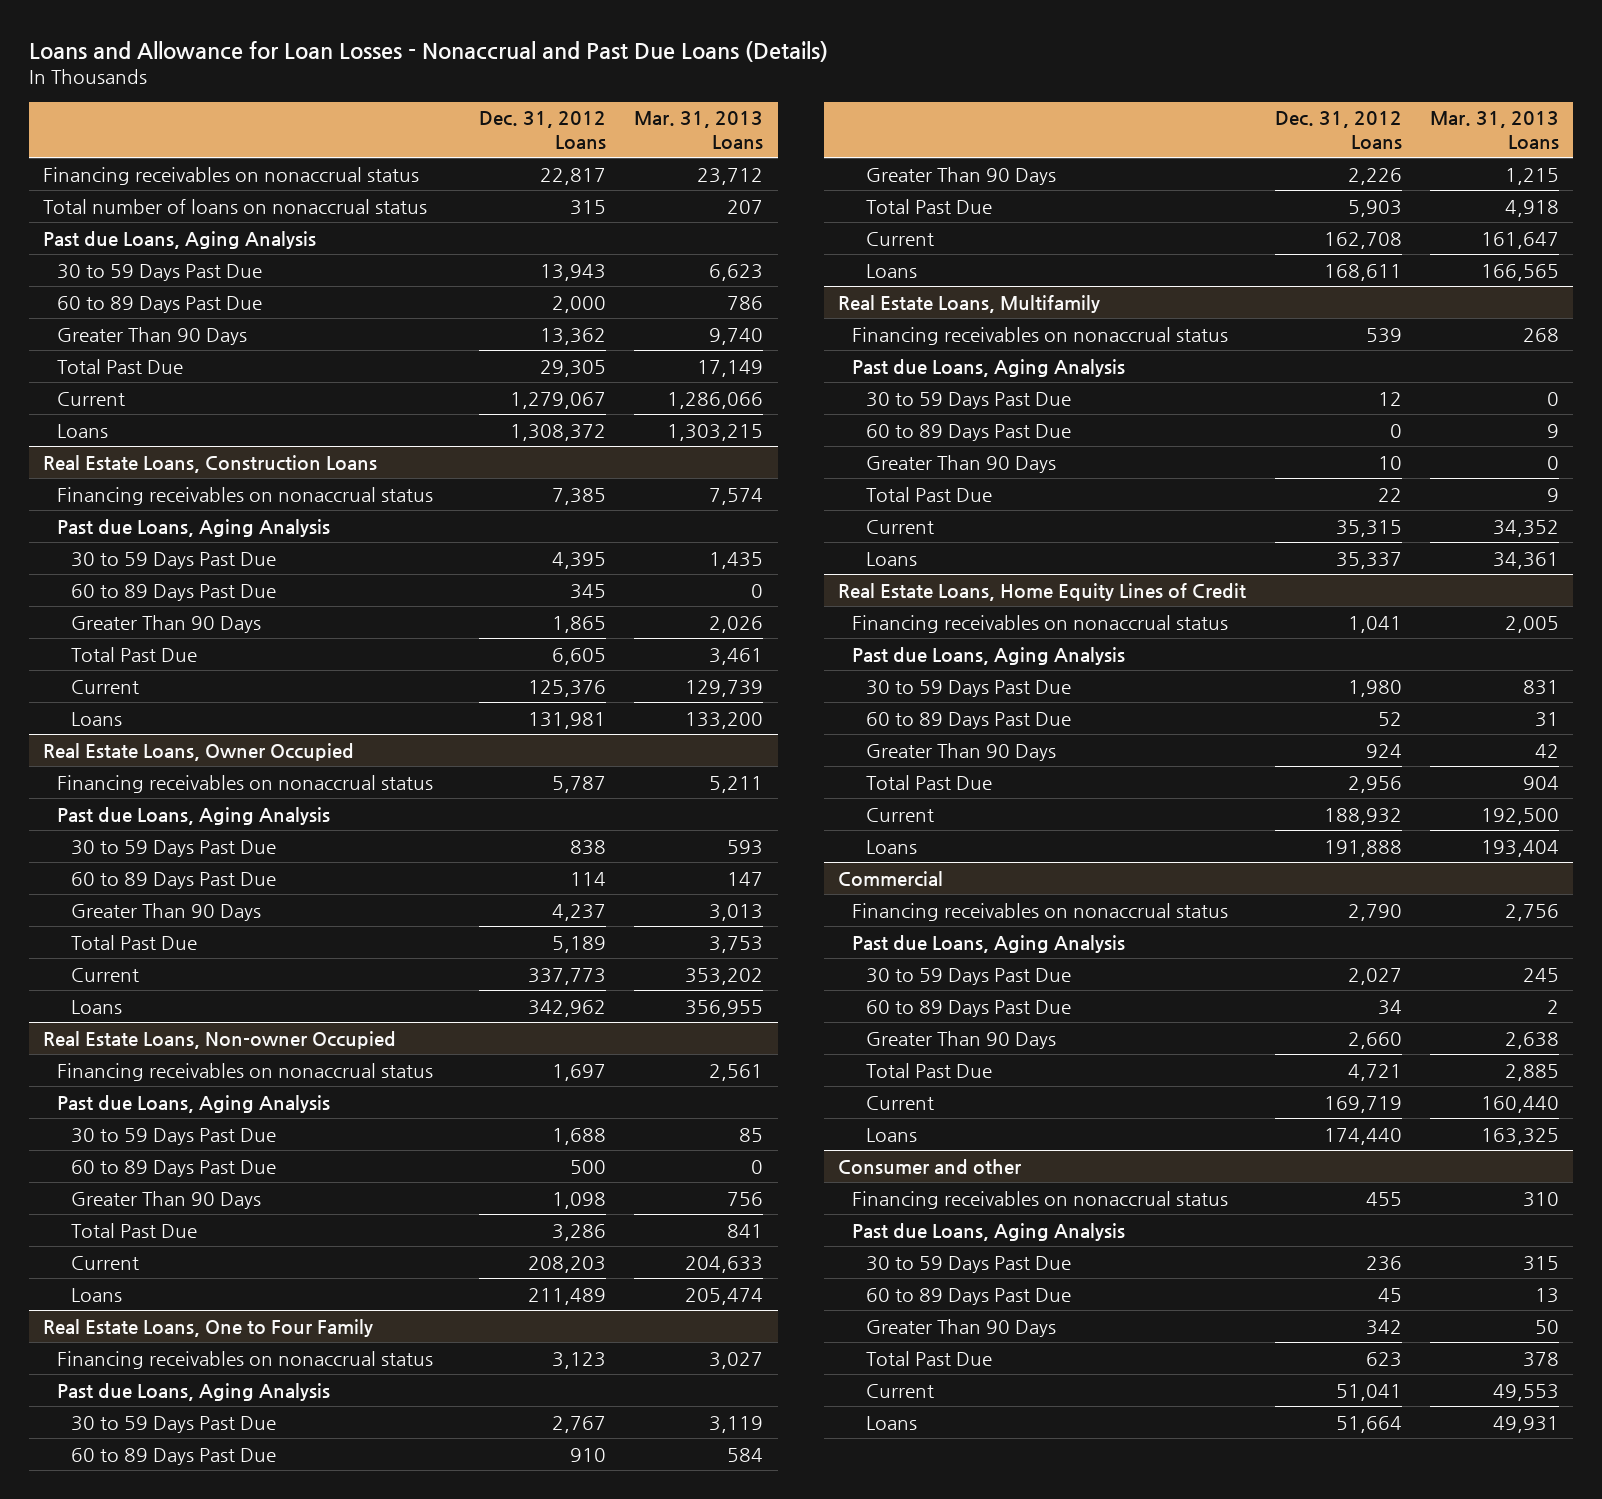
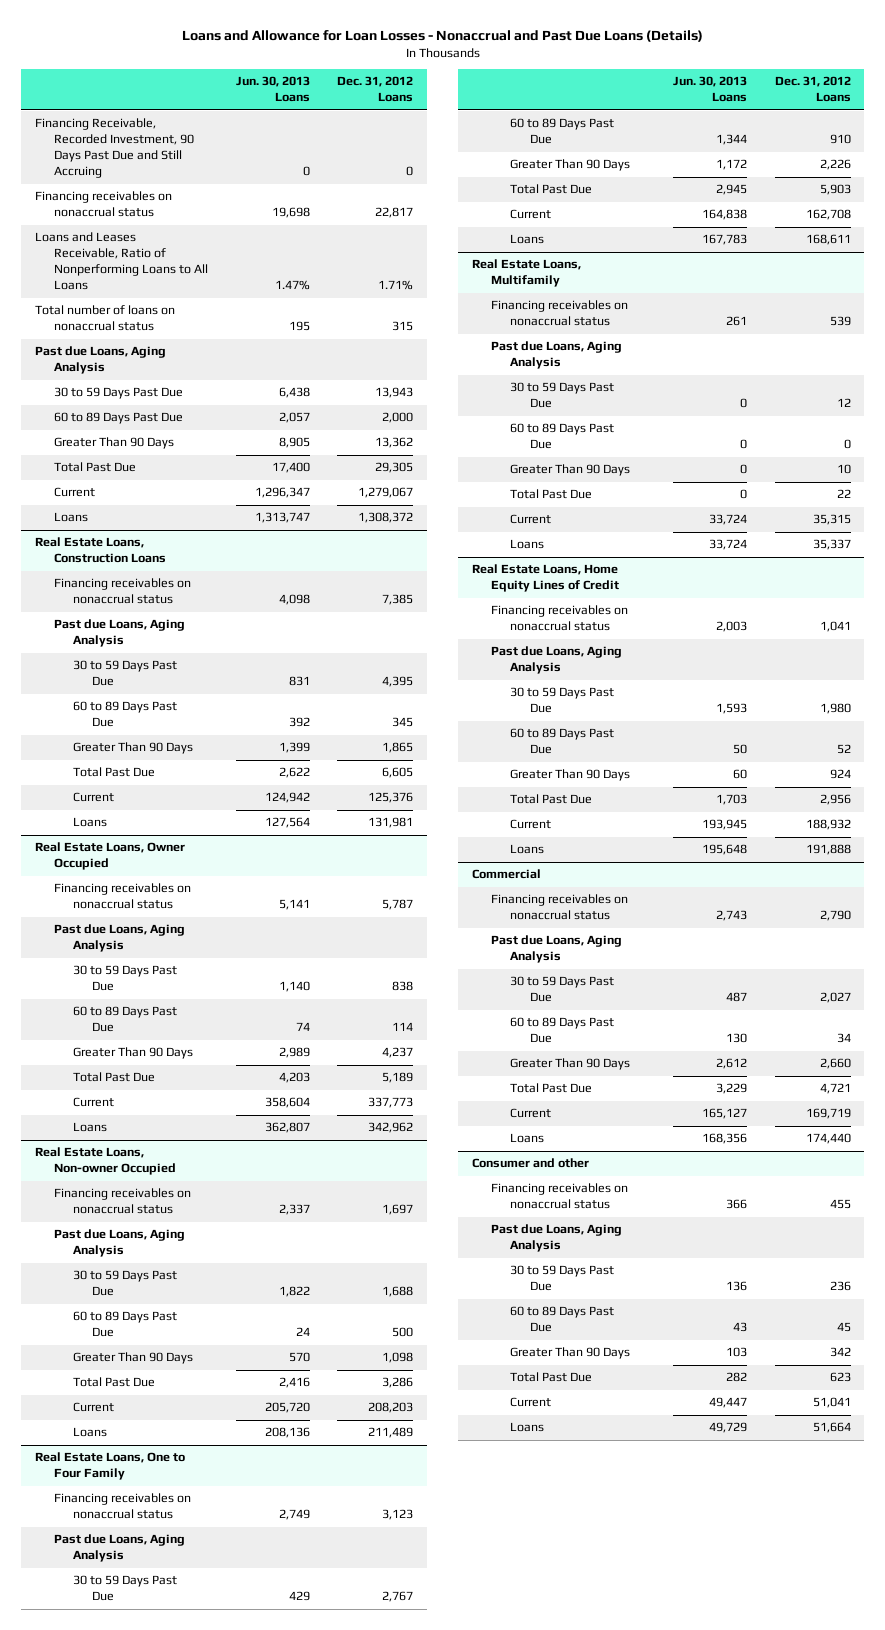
[634,111,764,149] Mar. 31, 2013 Loans -> none
none -> [235,76,310,103] Jun. 30, 2013 Loans
none -> [34,118,194,179] Financing Receivable, Recorded Investment, 90 Days Past Due and Still Accruing
none -> [34,232,208,291] Loans and Leases Receivable, Ratio of Nonperforming Loans to All Loans

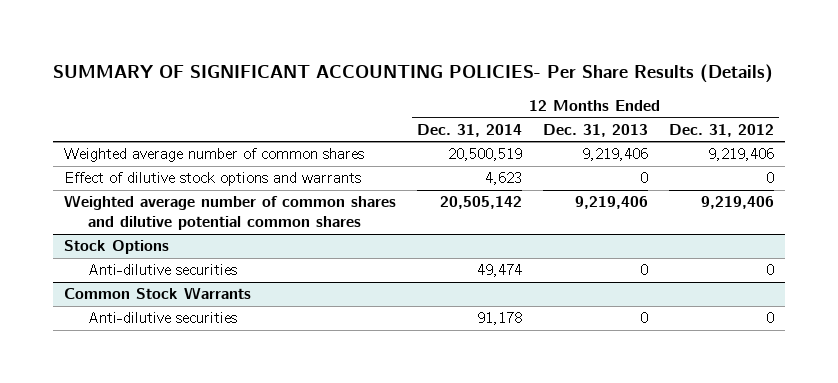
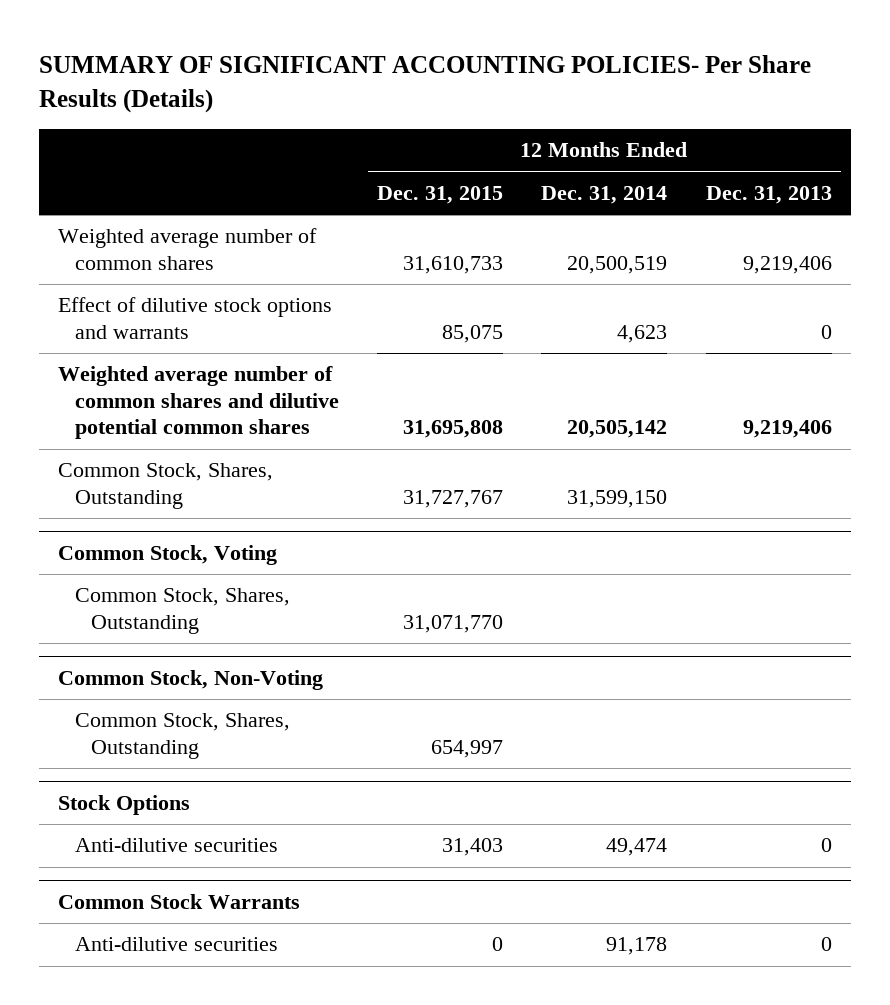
[669,123,775,137] Dec. 31, 2012 -> none
none -> [377,186,504,205] Dec. 31, 2015
none -> [58,463,274,509] Common Stock, Shares, Outstanding
none -> [58,544,278,565] Common Stock, Voting
none -> [74,588,290,634] Common Stock, Shares, Outstanding
none -> [58,669,324,690] Common Stock, Non-Voting
none -> [74,713,290,759] Common Stock, Shares, Outstanding

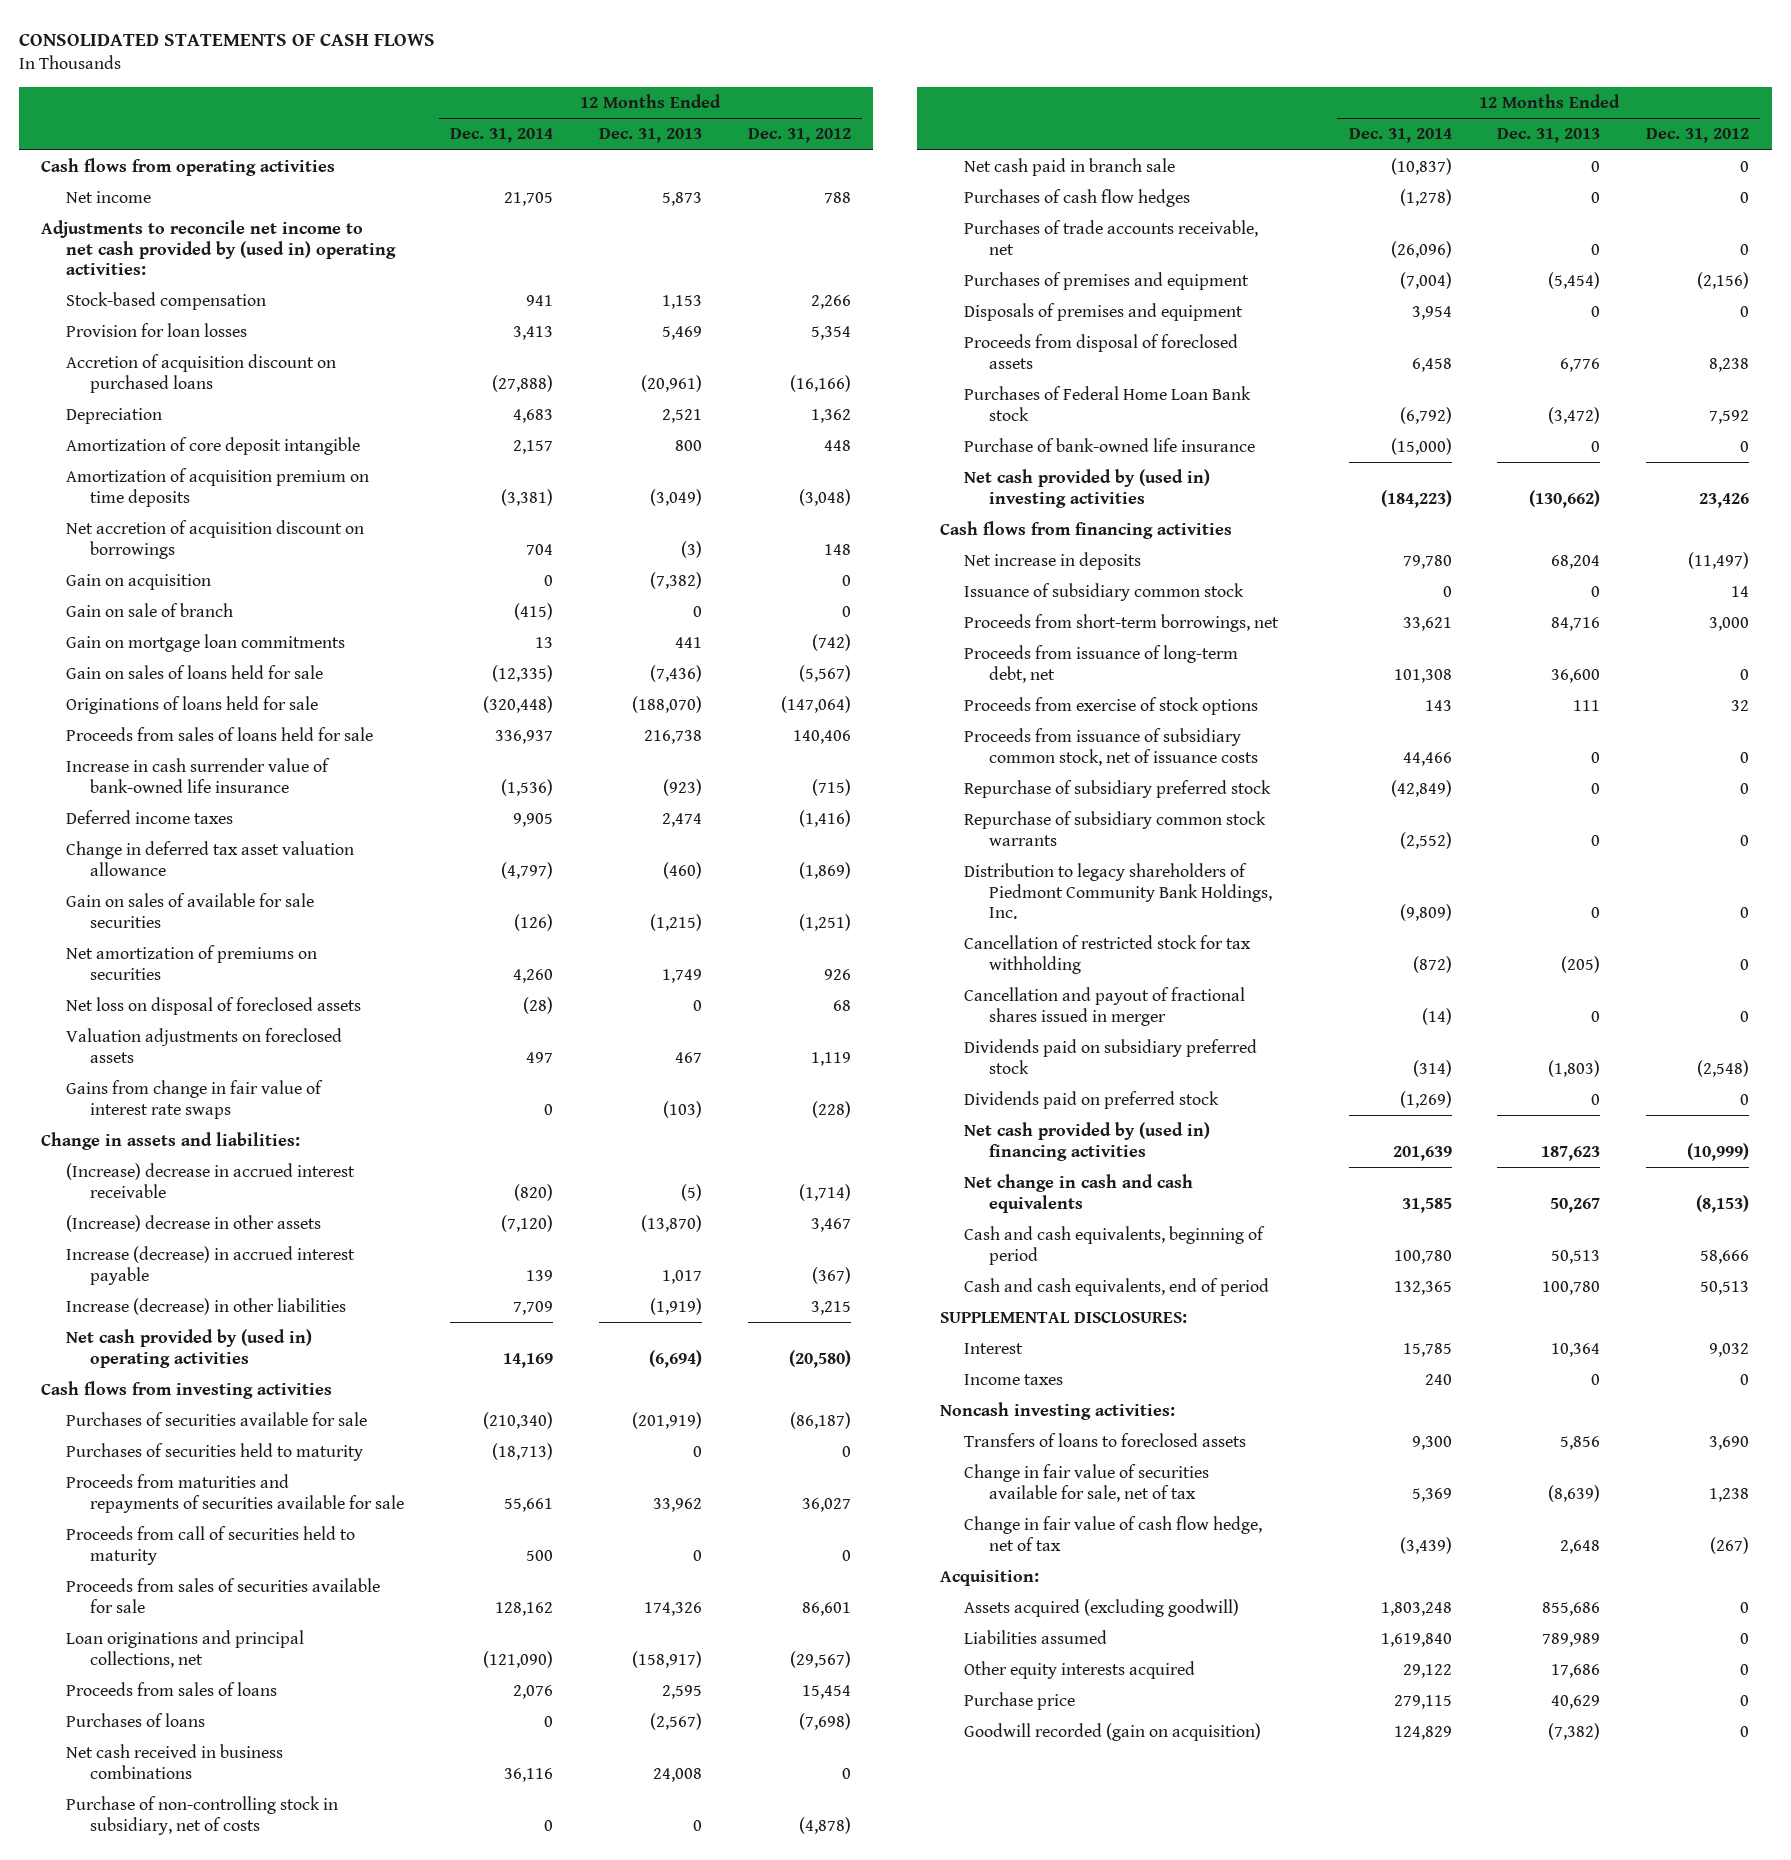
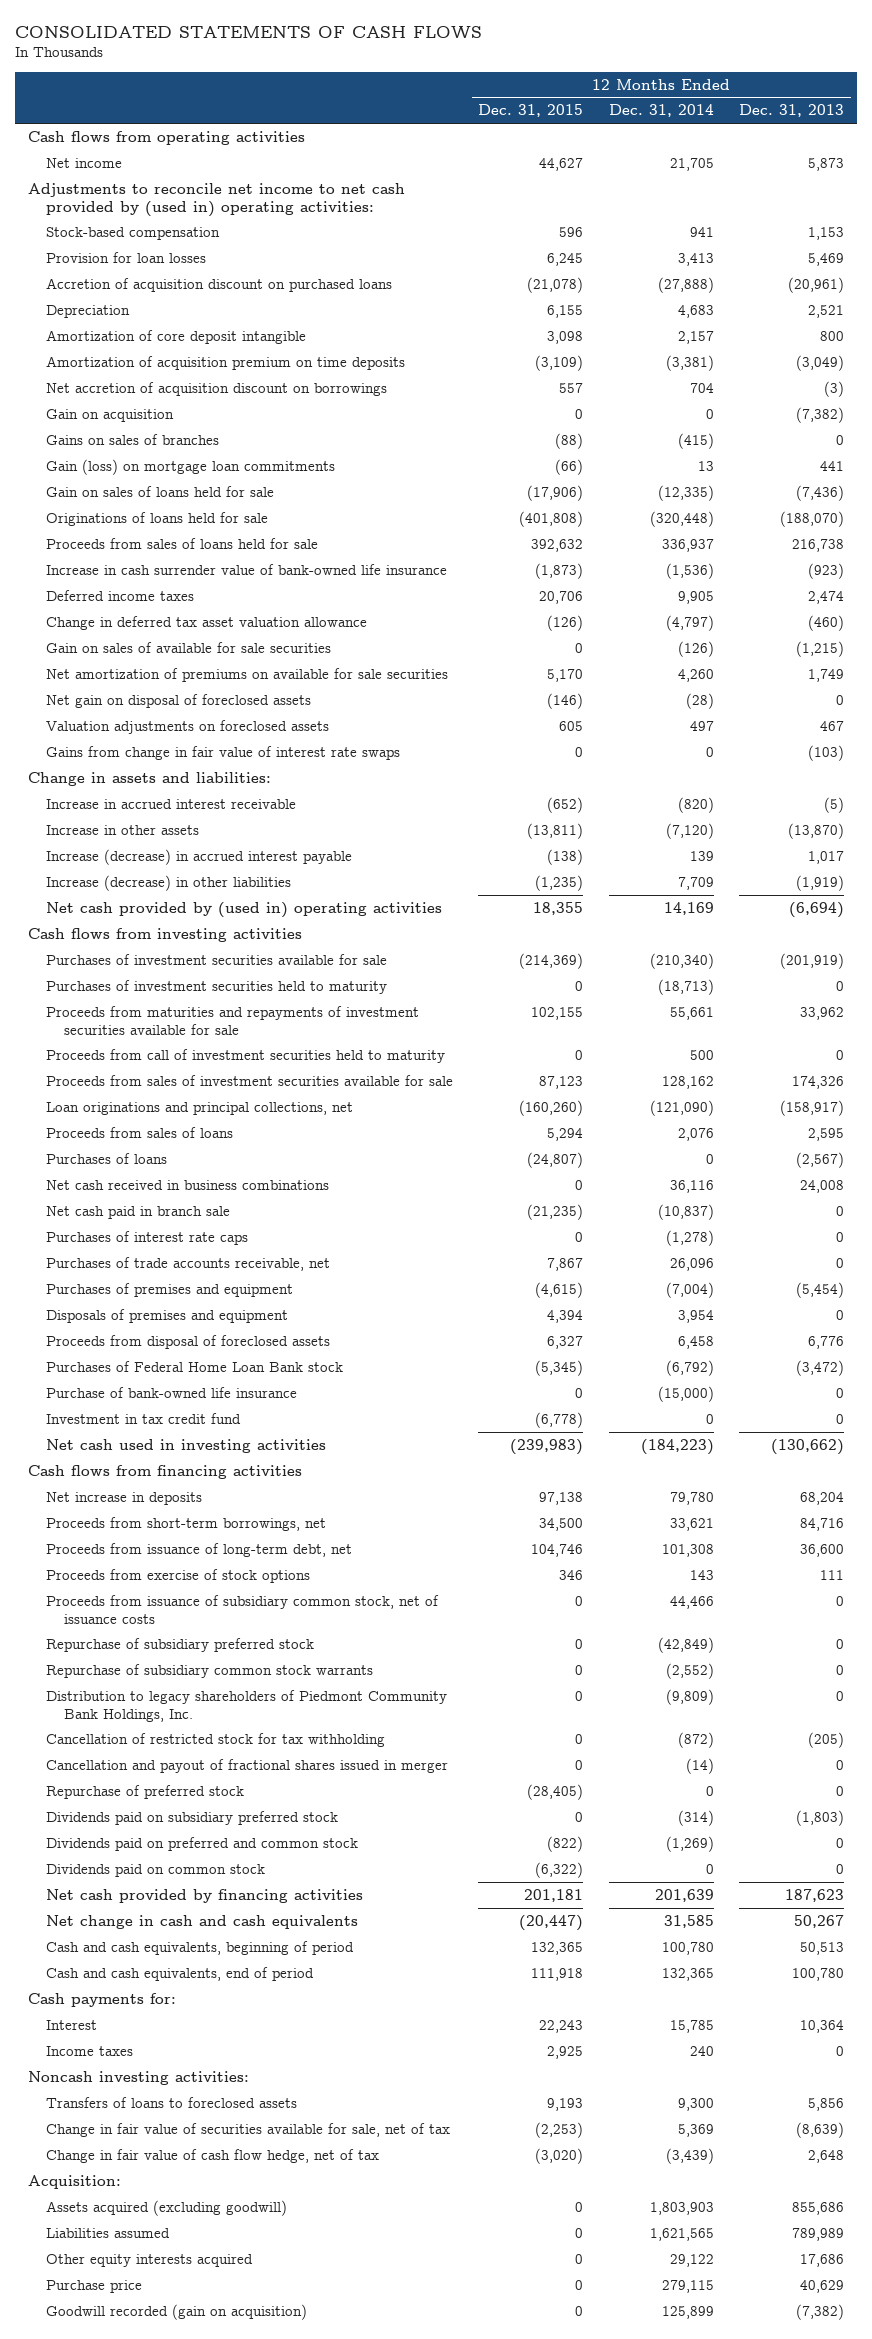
[747,128,851,144] Dec. 31, 2012 -> none
none -> [478,104,584,118] Dec. 31, 2015
[65,603,233,618] Gain on sale of branch -> [45,433,219,445] Gains on sales of branches
[65,634,345,653] Gain on mortgage loan commitments -> [45,458,335,475] Gain (loss) on mortgage loan commitments
[65,945,317,980] Net amortization of premiums on securities -> [45,667,448,682] Net amortization of premiums on available for sale securities
[65,997,361,1016] Net loss on disposal of foreclosed assets -> [45,693,311,708] Net gain on disposal of foreclosed assets
[65,1163,355,1198] (Increase) decrease in accrued interest receivable -> [45,798,296,809] Increase in accrued interest receivable
[65,1215,321,1233] (Increase) decrease in other assets -> [45,824,199,835] Increase in other assets
[65,1412,367,1427] Purchases of securities available for sale -> [45,953,387,965] Purchases of investment securities available for sale
[65,1443,363,1462] Purchases of securities held to maturity -> [45,979,387,994] Purchases of investment securities held to maturity
[65,1474,405,1513] Proceeds from maturities and repayments of securities available for sale -> [45,1005,419,1035] Proceeds from maturities and repayments of investment securities available for sale
[65,1526,355,1565] Proceeds from call of securities held to maturity -> [45,1048,445,1063] Proceeds from call of investment securities held to maturity
[65,1578,380,1613] Proceeds from sales of securities available for sale -> [45,1074,453,1086] Proceeds from sales of investment securities available for sale
[65,1796,338,1835] Purchase of non-controlling stock in subsidiary, net of costs -> none
[964,189,1191,208] Purchases of cash flow hedges -> [45,1230,248,1245] Purchases of interest rate caps
[1390,240,1452,258] (26,096) -> [669,1257,714,1271] 26,096
none -> [45,1412,241,1424] Investment in tax credit fund
[964,469,1211,508] Net cash provided by (used in) investing activities -> [45,1438,326,1453] Net cash used in investing activities
[964,583,1245,602] Issuance of subsidiary common stock -> none
none -> [45,1784,244,1799] Repurchase of preferred stock
[964,1091,1220,1110] Dividends paid on preferred stock -> [45,1836,358,1851] Dividends paid on preferred and common stock
none -> [45,1863,265,1877] Dividends paid on common stock
[964,1122,1211,1161] Net cash provided by (used in) financing activities -> [45,1888,363,1903] Net cash provided by financing activities
[939,1312,1187,1324] SUPPLEMENTAL DISCLOSURES: -> none
none -> [27,1992,176,2007] Cash payments for:
[1380,1602,1452,1617] 1,803,248 -> [649,2201,714,2215] 1,803,903
[1380,1633,1452,1648] 1,619,840 -> [649,2227,714,2241] 1,621,565
[1393,1726,1452,1741] 124,829 -> [661,2305,714,2319] 125,899

